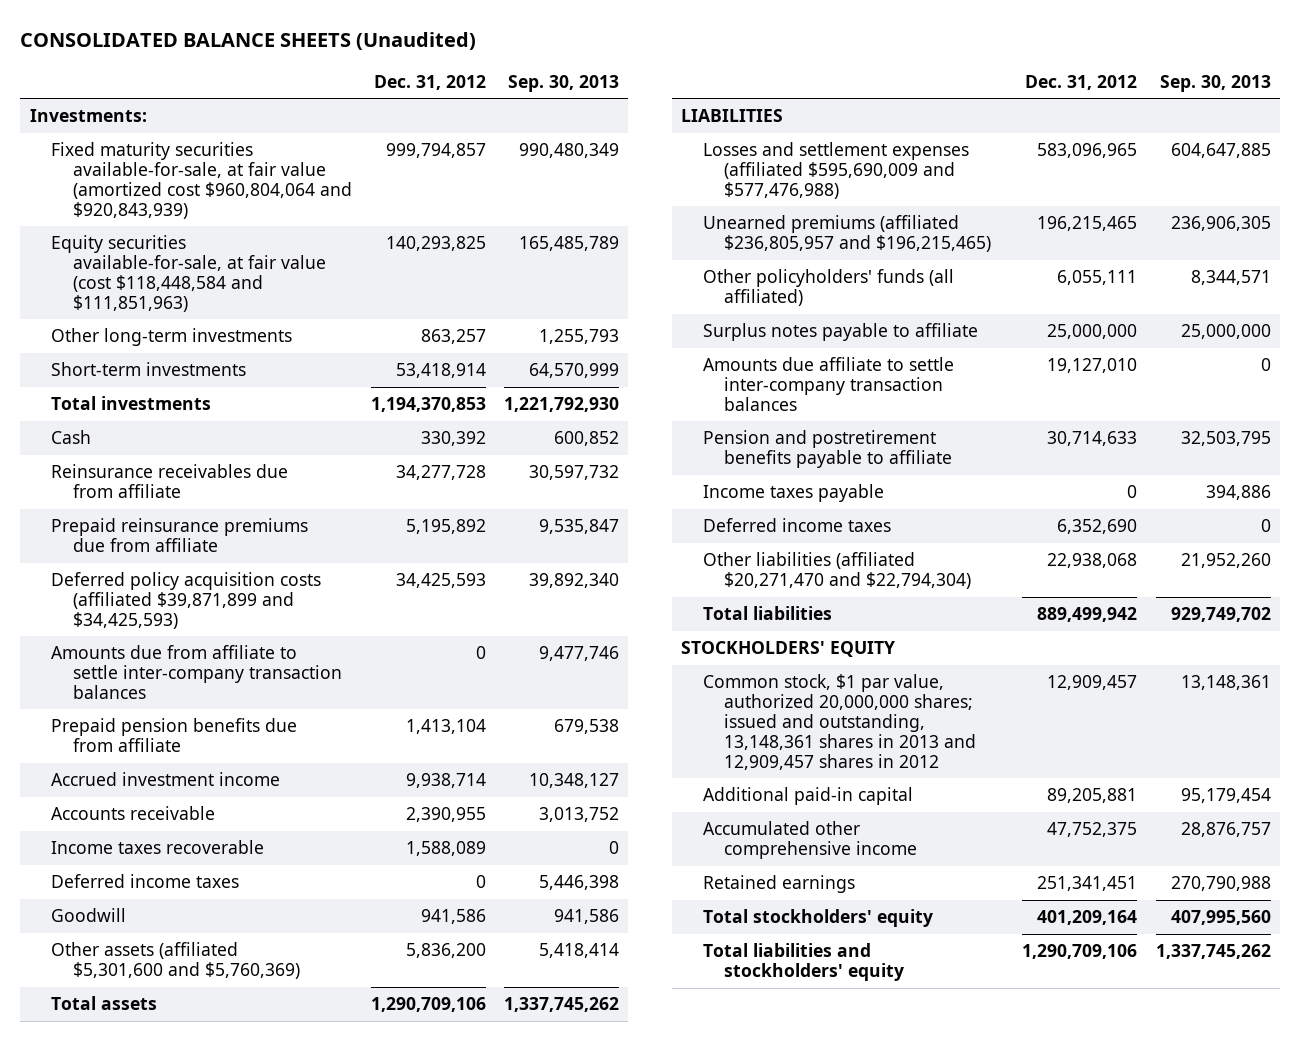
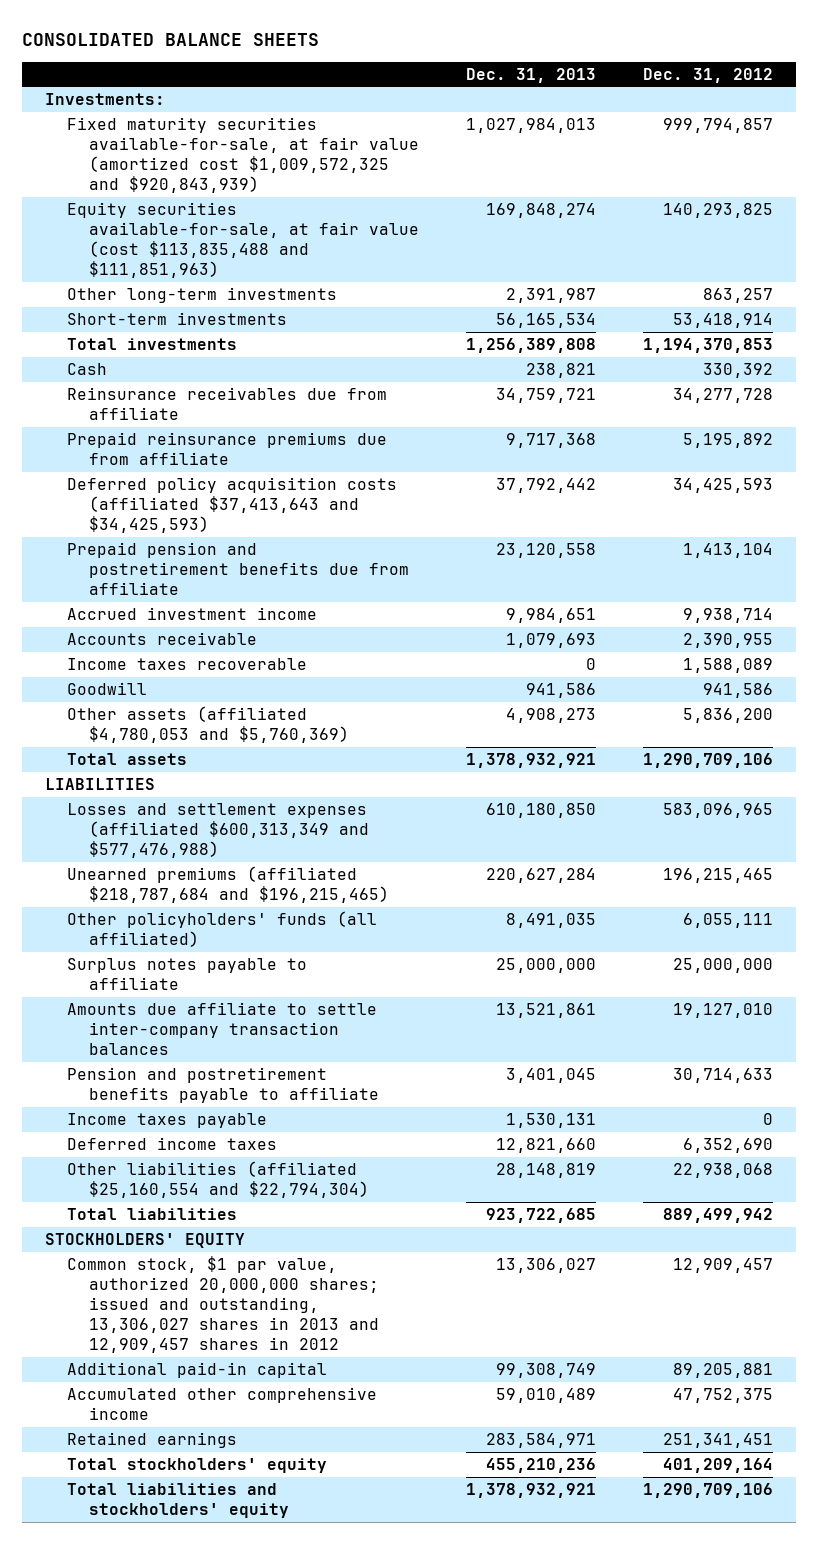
[20,32,477,51] CONSOLIDATED BALANCE SHEETS (Unaudited) -> [21,33,319,47] CONSOLIDATED BALANCE SHEETS
[508,74,620,92] Sep. 30, 2013 -> none
none -> [465,67,596,83] Dec. 31, 2013
[51,142,352,219] Fixed maturity securities available-for-sale, at fair value (amortized cost $960,804,064 and $920,843,939) -> [67,116,420,194] Fixed maturity securities available-for-sale, at fair value (amortized cost $1,009,572,325 and $920,843,939)
[51,235,326,312] Equity securities available-for-sale, at fair value (cost $118,448,584 and $111,851,963) -> [67,201,420,279] Equity securities available-for-sale, at fair value (cost $113,835,488 and $111,851,963)
[51,645,342,699] Amounts due from affiliate to settle inter-company transaction balances -> none
[51,572,322,629] Deferred policy acquisition costs (affiliated $39,871,899 and $34,425,593) -> [67,476,398,534] Deferred policy acquisition costs (affiliated $37,413,643 and $34,425,593)
[51,718,298,752] Prepaid pension benefits due from affiliate -> [67,541,410,596] Prepaid pension and postretirement benefits due from affiliate
[51,874,240,889] Deferred income taxes -> none
[51,942,300,979] Other assets (affiliated $5,301,600 and $5,760,369) -> [67,705,350,744] Other assets (affiliated $4,780,053 and $5,760,369)
[702,142,969,199] Losses and settlement expenses (affiliated $595,690,009 and $577,476,988) -> [67,802,370,859] Losses and settlement expenses (affiliated $600,313,349 and $577,476,988)
[702,215,992,252] Unearned premiums (affiliated $236,805,957 and $196,215,465) -> [67,865,390,904] Unearned premiums (affiliated $218,787,684 and $196,215,465)
[702,552,972,589] Other liabilities (affiliated $20,271,470 and $22,794,304) -> [67,1160,370,1199] Other liabilities (affiliated $25,160,554 and $22,794,304)
[702,674,977,770] Common stock, $1 par value, authorized 20,000,000 shares; issued and outstanding, 13,148,361 shares in 2013 and 12,909,457 shares in 2012 -> [67,1255,380,1354] Common stock, $1 par value, authorized 20,000,000 shares; issued and outstanding, 13,306,027 shares in 2013 and 12,909,457 shares in 2012

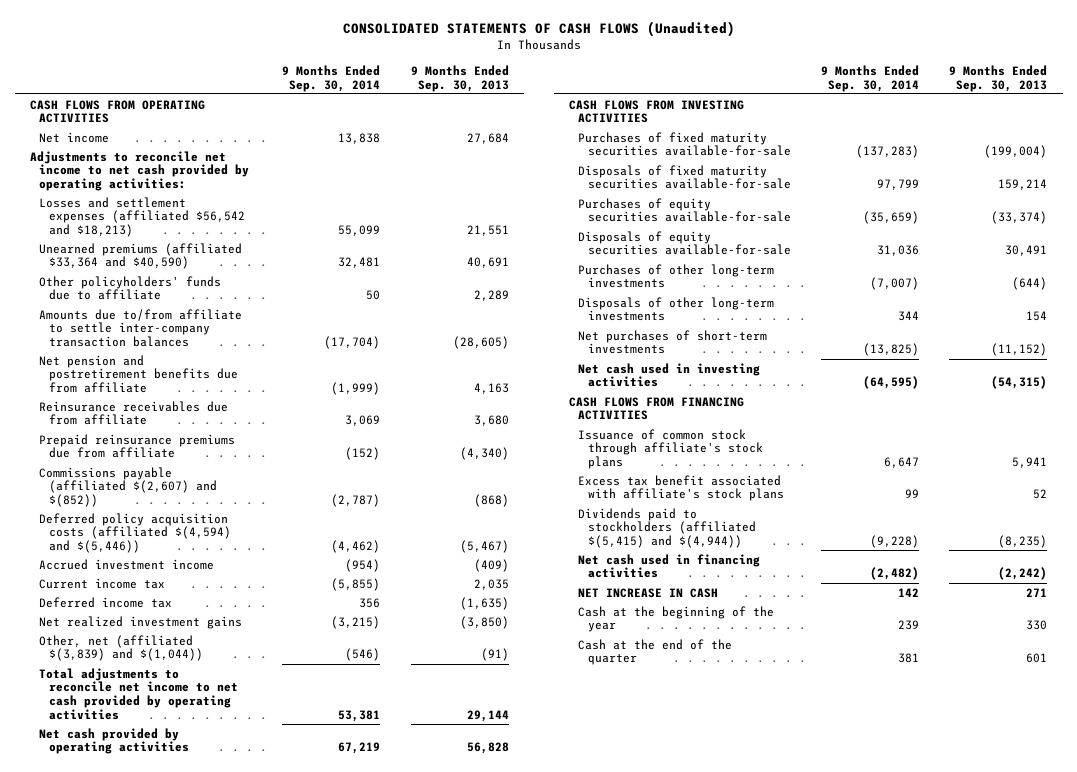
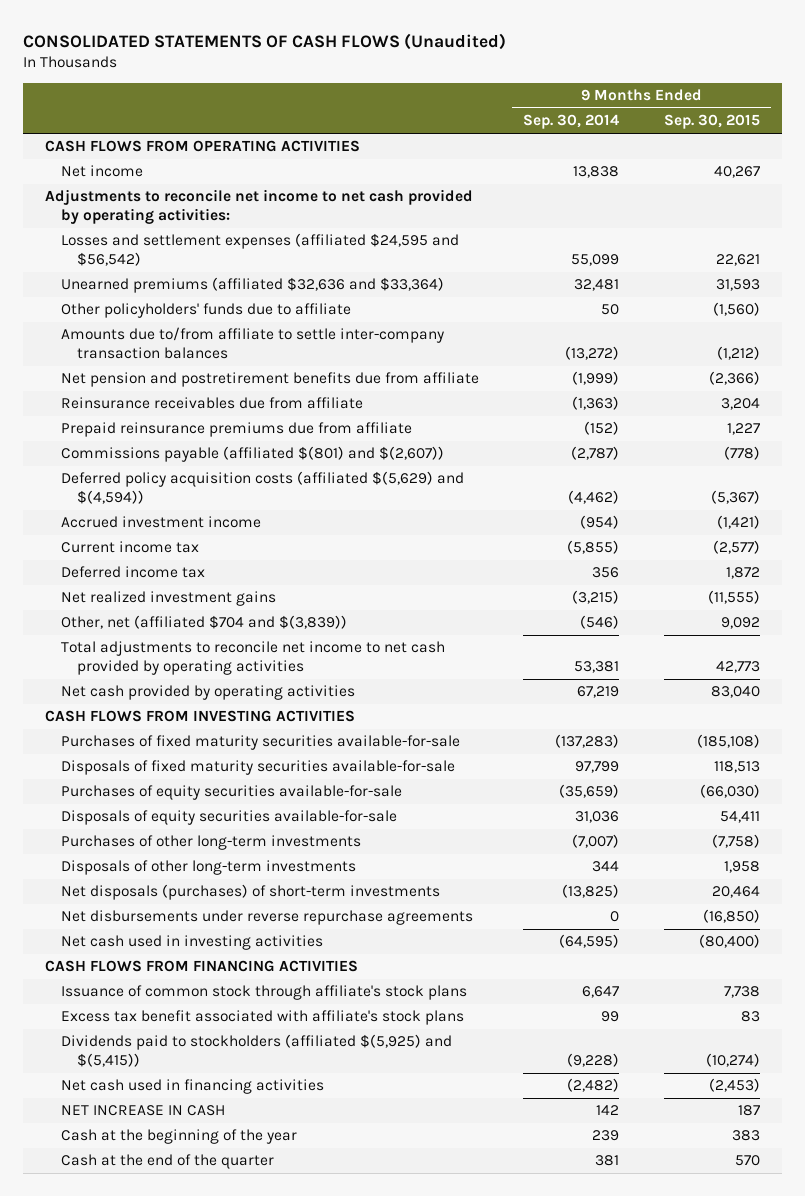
[410,64,509,92] 9 Months Ended Sep. 30, 2013 -> none
none -> [663,114,760,130] Sep. 30, 2015
[39,196,245,238] Losses and settlement expenses (affiliated $56,542 and $18,213) -> [61,233,460,266] Losses and settlement expenses (affiliated $24,595 and $56,542)
[39,242,243,270] Unearned premiums (affiliated $33,364 and $40,590) -> [61,277,445,294] Unearned premiums (affiliated $32,636 and $33,364)
[324,336,381,350] (17,704) -> [565,345,620,360] (13,272)
[345,415,381,427] 3,069 -> [572,396,620,411] (1,363)
[39,466,217,508] Commissions payable (affiliated $(2,607) and $(852)) -> [61,446,445,463] Commissions payable (affiliated $(801) and $(2,607))
[39,512,231,554] Deferred policy acquisition costs (affiliated $(4,594) and $(5,446)) -> [61,471,465,504] Deferred policy acquisition costs (affiliated $(5,629) and $(4,594))
[39,634,203,662] Other, net (affiliated $(3,839) and $(1,044)) -> [61,615,348,630] Other, net (affiliated $704 and $(3,839))
[578,329,768,355] Net purchases of short-term investments -> [61,884,441,901] Net disposals (purchases) of short-term investments
none -> [61,910,474,926] Net disbursements under reverse repurchase agreements
[578,507,756,549] Dividends paid to stockholders (affiliated $(5,415) and $(4,944)) -> [61,1034,453,1067] Dividends paid to stockholders (affiliated $(5,925) and $(5,415))

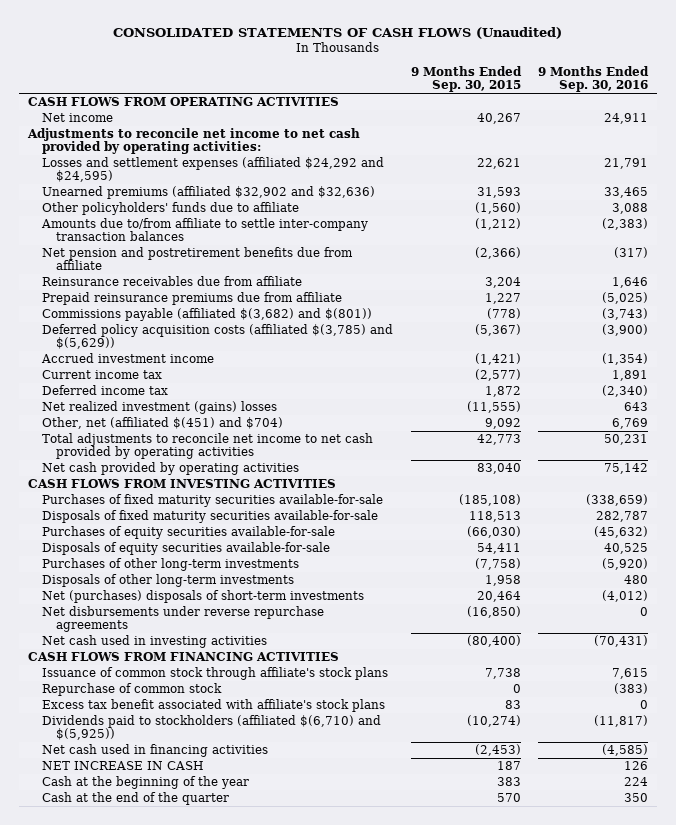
[523,114,620,130] Sep. 30, 2014 -> none
none -> [538,65,650,93] 9 Months Ended Sep. 30, 2016
[61,233,460,266] Losses and settlement expenses (affiliated $24,595 and $56,542) -> [41,157,384,183] Losses and settlement expenses (affiliated $24,292 and $24,595)
[61,277,445,294] Unearned premiums (affiliated $32,636 and $33,364) -> [41,186,375,200] Unearned premiums (affiliated $32,902 and $32,636)
[61,446,445,463] Commissions payable (affiliated $(801) and $(2,607)) -> [41,308,372,322] Commissions payable (affiliated $(3,682) and $(801))
[61,471,465,504] Deferred policy acquisition costs (affiliated $(5,629) and $(4,594)) -> [41,324,393,350] Deferred policy acquisition costs (affiliated $(3,785) and $(5,629))
[61,591,277,607] Net realized investment gains -> [41,401,277,415] Net realized investment (gains) losses
[61,615,348,630] Other, net (affiliated $704 and $(3,839)) -> [41,417,283,430] Other, net (affiliated $(451) and $704)
[61,884,441,901] Net disposals (purchases) of short-term investments -> [41,590,364,604] Net (purchases) disposals of short-term investments
none -> [41,683,222,697] Repurchase of common stock
[61,1034,453,1067] Dividends paid to stockholders (affiliated $(5,925) and $(5,415)) -> [41,715,381,741] Dividends paid to stockholders (affiliated $(6,710) and $(5,925))

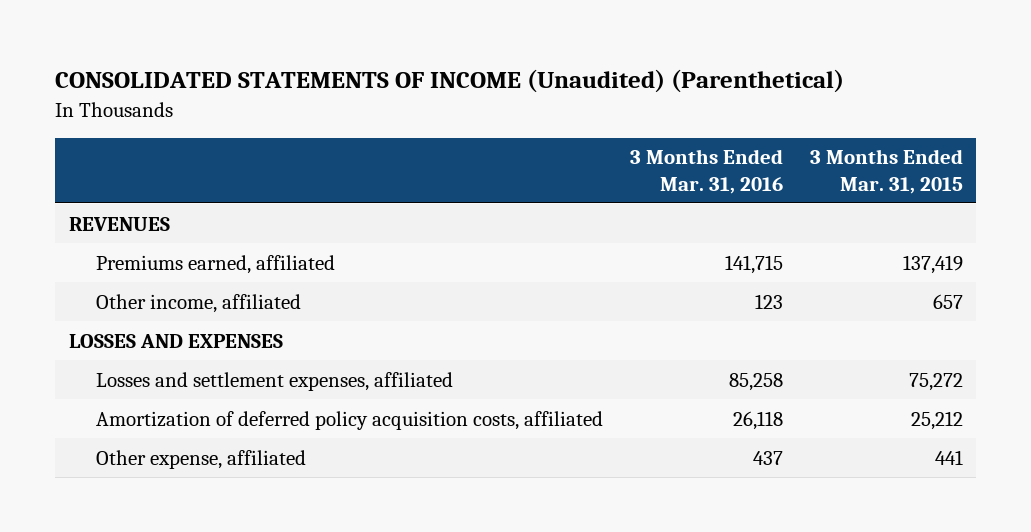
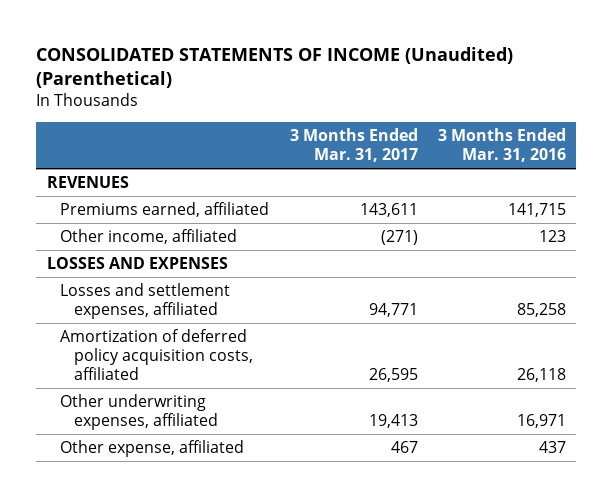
[809,149,963,194] 3 Months Ended Mar. 31, 2015 -> none
none -> [289,128,418,163] 3 Months Ended Mar. 31, 2017
none -> [60,394,218,431] Other underwriting expenses, affiliated

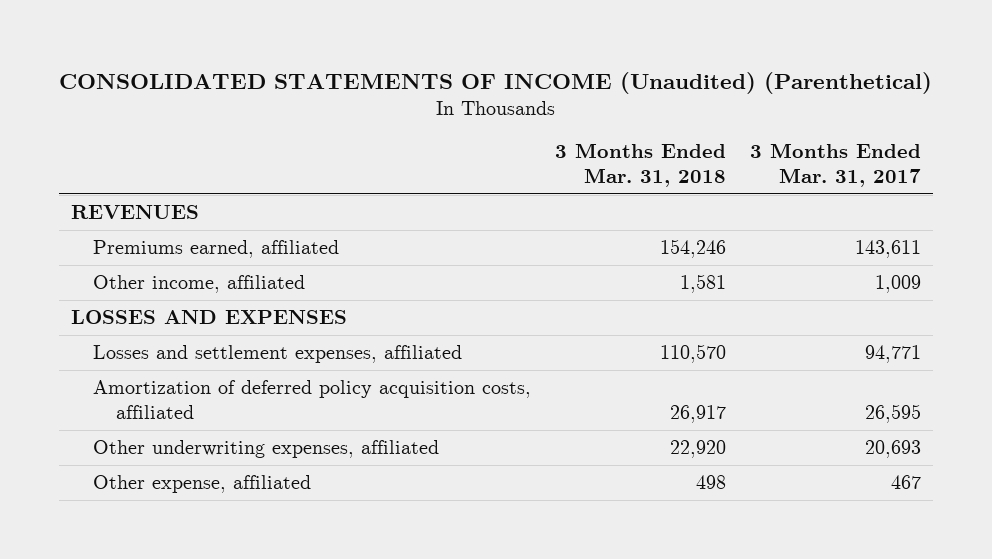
[437,128,566,163] 3 Months Ended Mar. 31, 2016 -> none
none -> [555,143,727,187] 3 Months Ended Mar. 31, 2018
[380,230,418,246] (271) -> [875,275,922,294] 1,009
[368,414,418,429] 19,413 -> [865,440,922,459] 20,693

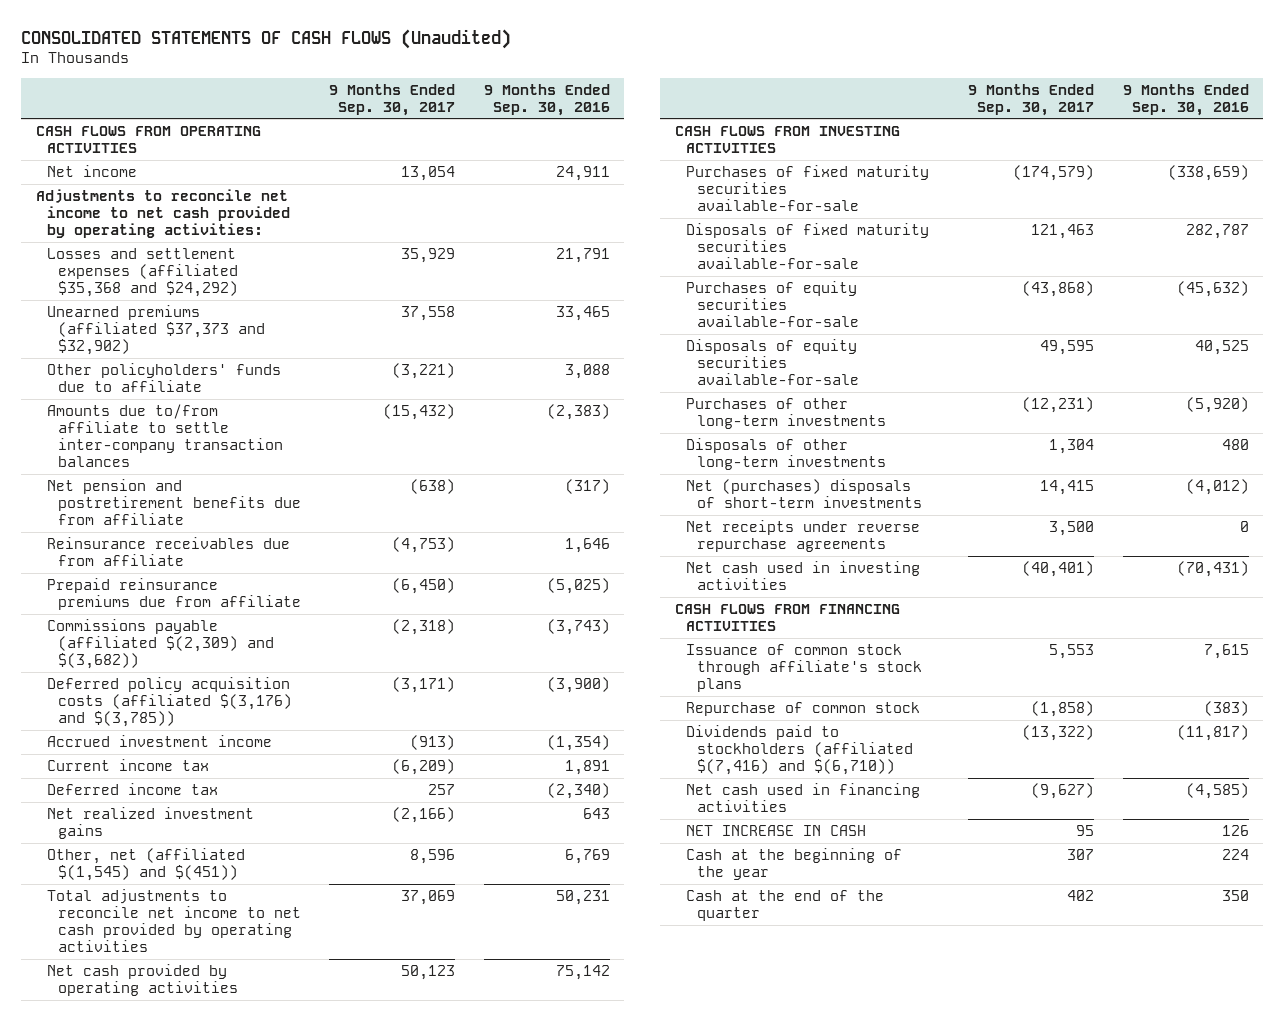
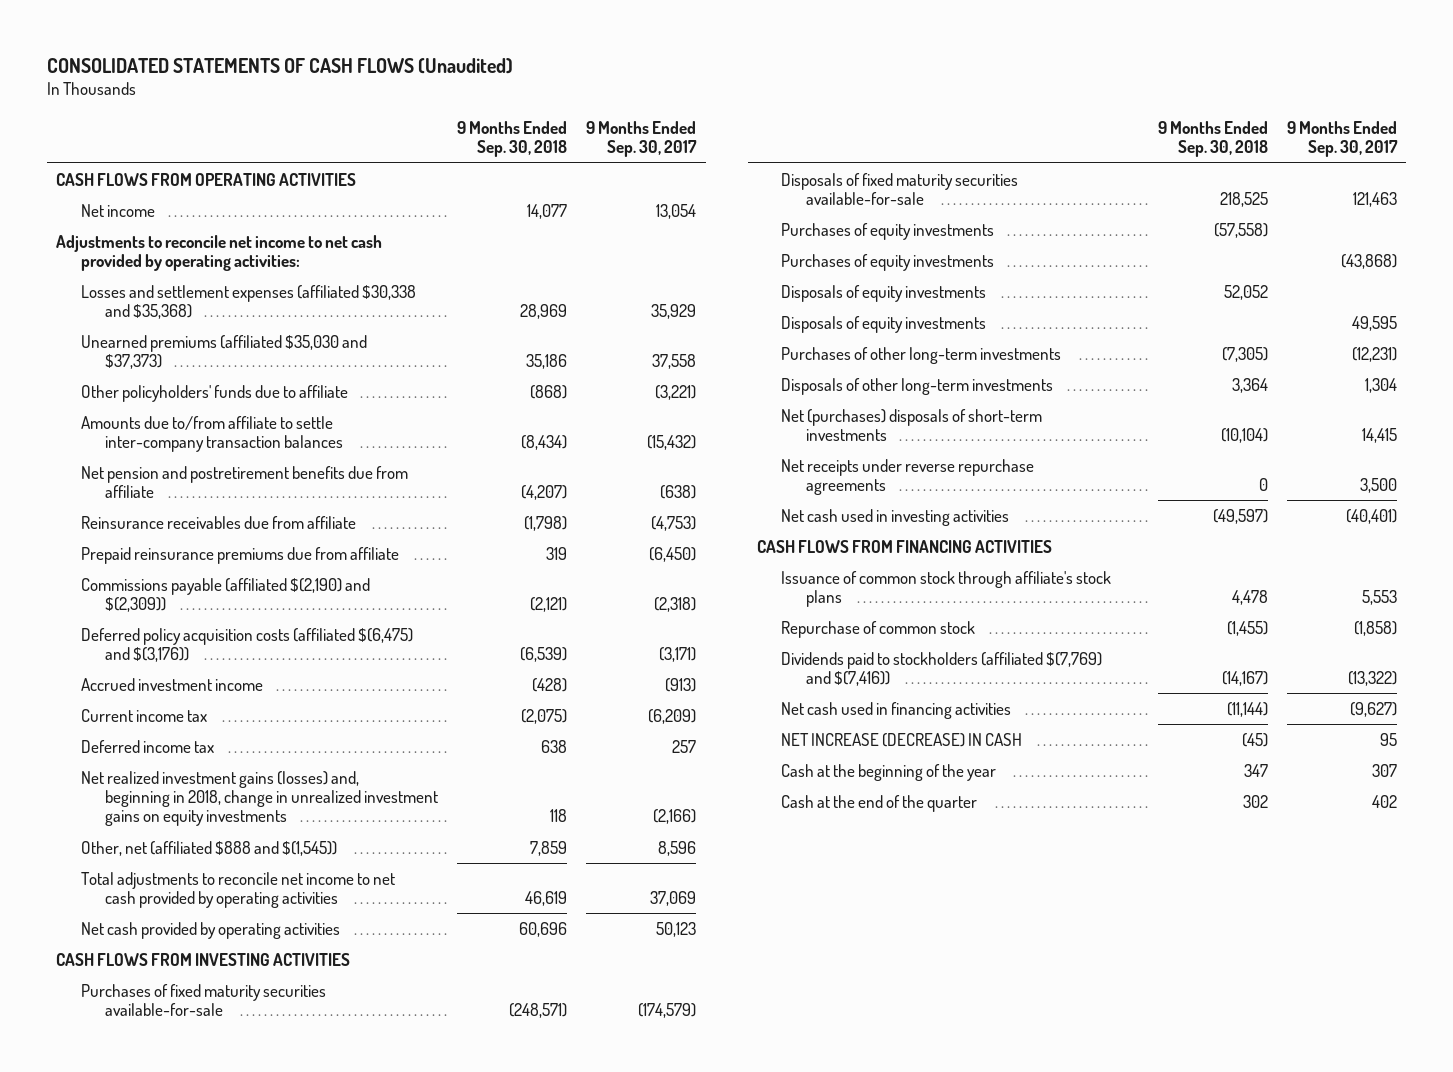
[484,83,611,116] 9 Months Ended Sep. 30, 2016 -> none
none -> [457,120,568,158] 9 Months Ended Sep. 30, 2018
[46,248,238,297] Losses and settlement expenses (affiliated $35,368 and $24,292) -> [80,284,416,320] Losses and settlement expenses (affiliated $30,338 and $35,368)
[46,305,265,355] Unearned premiums (affiliated $37,373 and $32,902) -> [80,334,367,370] Unearned premiums (affiliated $35,030 and $37,373)
[46,619,274,669] Commissions payable (affiliated $(2,309) and $(3,682)) -> [80,577,370,613] Commissions payable (affiliated $(2,190) and $(2,309))
[46,677,292,727] Deferred policy acquisition costs (affiliated $(3,176) and $(3,785)) -> [80,627,413,663] Deferred policy acquisition costs (affiliated $(6,475) and $(3,176))
[46,807,254,840] Net realized investment gains -> [80,770,438,827] Net realized investment gains (losses) and, beginning in 2018, change in unrealized investment gains on equity investments
[46,848,245,882] Other, net (affiliated $(1,545) and $(451)) -> [80,840,337,856] Other, net (affiliated $888 and $(1,545))
none -> [781,222,995,240] Purchases of equity investments
[685,281,859,327] Purchases of equity securities available-for-sale -> [781,253,995,271] Purchases of equity investments
none -> [781,284,987,302] Disposals of equity investments
[685,339,859,385] Disposals of equity securities available-for-sale -> [781,315,987,333] Disposals of equity investments
[685,725,913,775] Dividends paid to stockholders (affiliated $(7,416) and $(6,710)) -> [781,651,1103,687] Dividends paid to stockholders (affiliated $(7,769) and $(7,416))
[685,825,866,837] NET INCREASE IN CASH -> [781,732,1023,747] NET INCREASE (DECREASE) IN CASH

